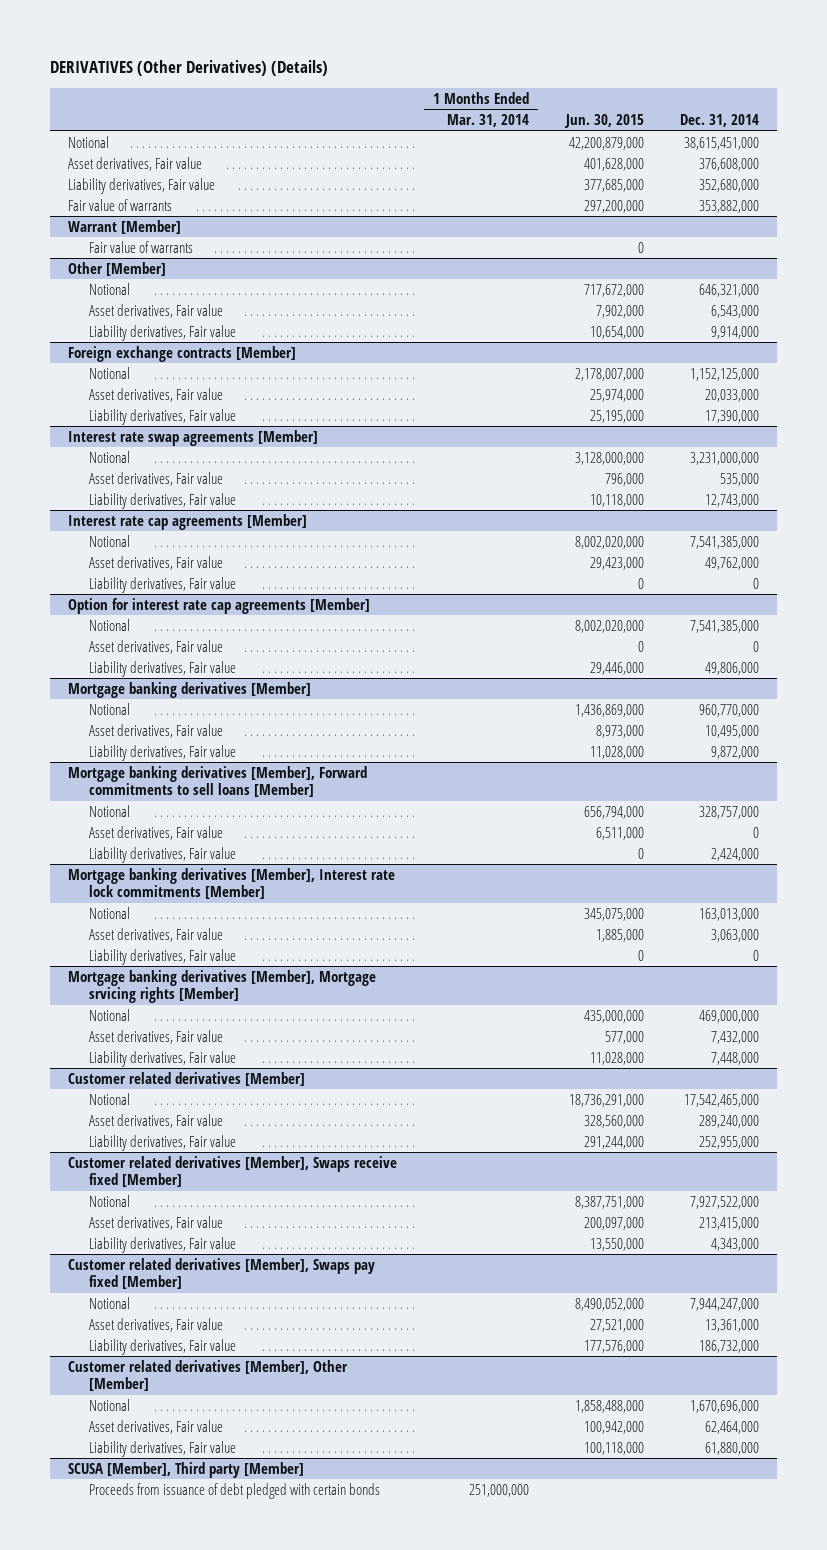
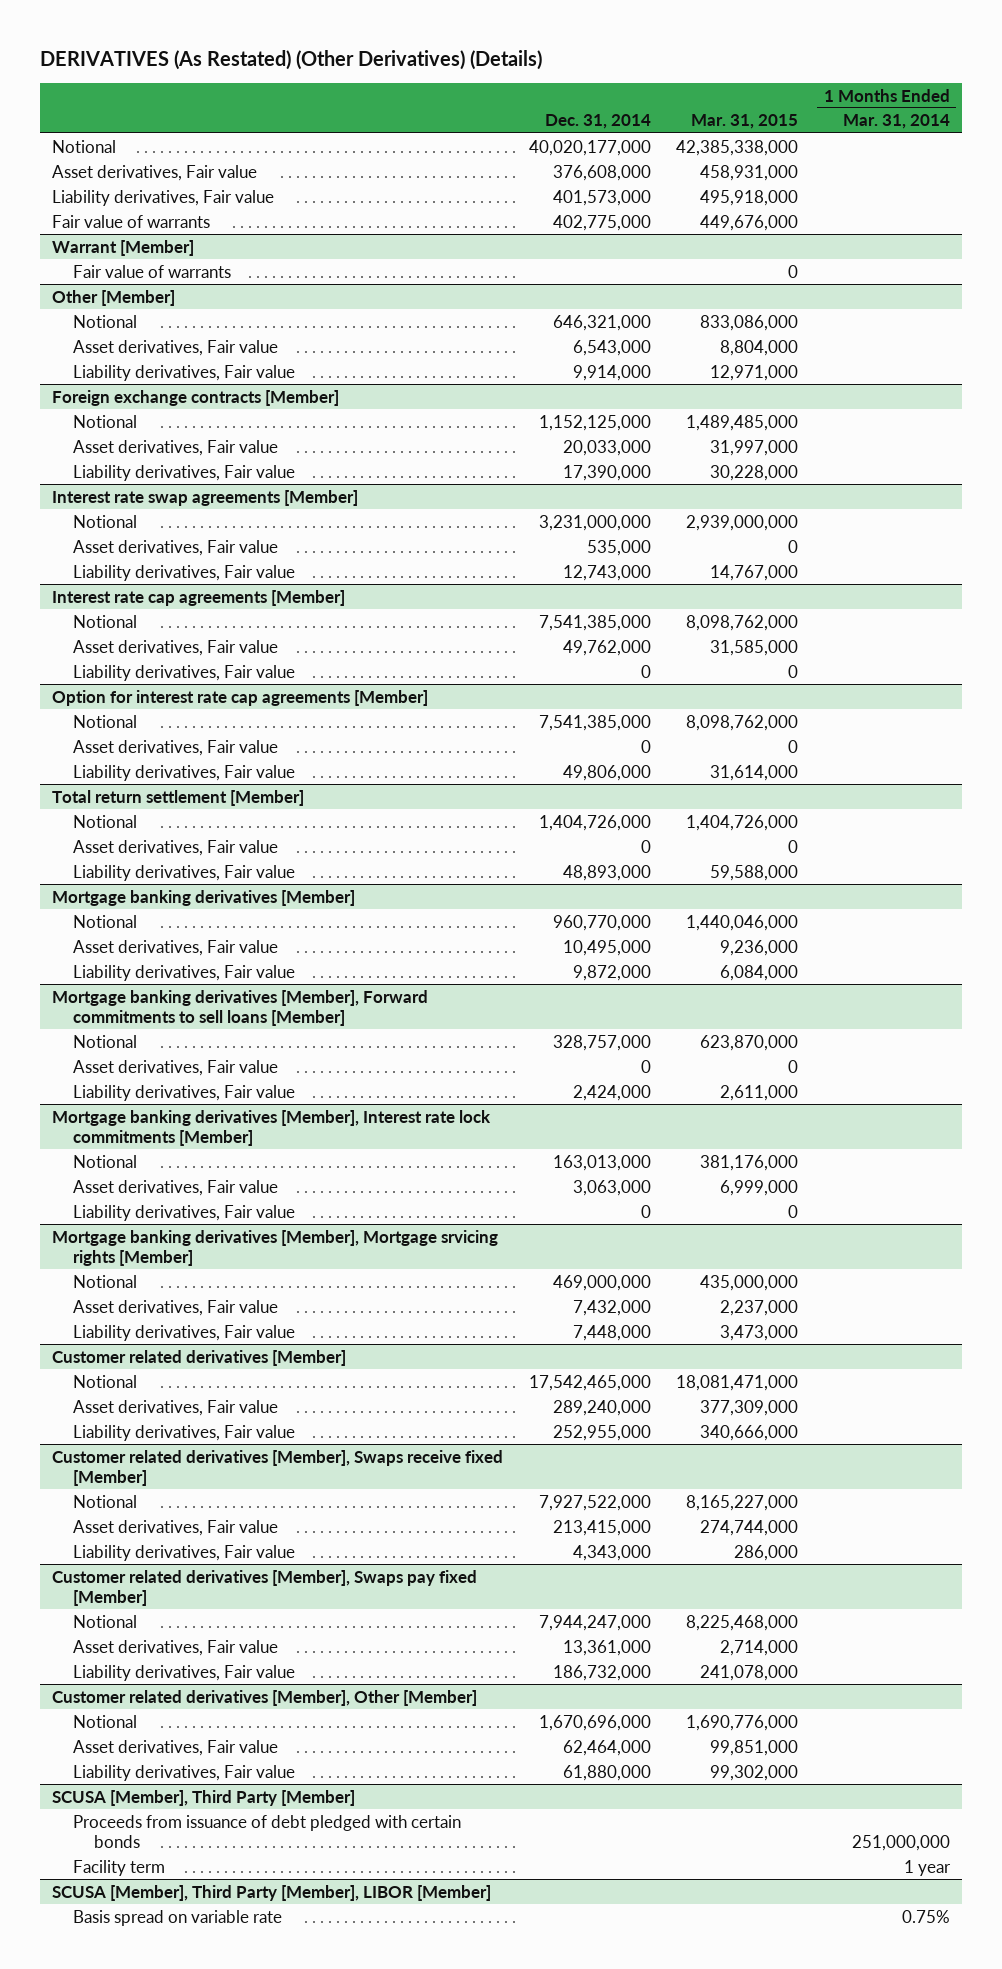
[50,60,329,77] DERIVATIVES (Other Derivatives) (Details) -> [39,49,542,70] DERIVATIVES (As Restated) (Other Derivatives) (Details)
[563,114,644,129] Jun. 30, 2015 -> none
none -> [691,114,799,130] Mar. 31, 2015
[683,136,759,150] 38,615,451,000 -> [528,139,651,156] 40,020,177,000
[698,178,759,192] 352,680,000 -> [552,189,651,206] 401,573,000
[698,199,759,213] 353,882,000 -> [552,214,651,231] 402,775,000
none -> [52,789,305,806] Total return settlement [Member]
none -> [72,814,137,828] Notional
none -> [72,839,278,856] Asset derivatives, Fair value
none -> [72,864,295,881] Liability derivatives, Fair value
[68,1461,305,1478] SCUSA [Member], Third party [Member] -> [52,1789,356,1806] SCUSA [Member], Third Party [Member]
none -> [72,1859,165,1876] Facility term
none -> [52,1884,492,1901] SCUSA [Member], Third Party [Member], LIBOR [Member]
none -> [72,1909,282,1926] Basis spread on variable rate

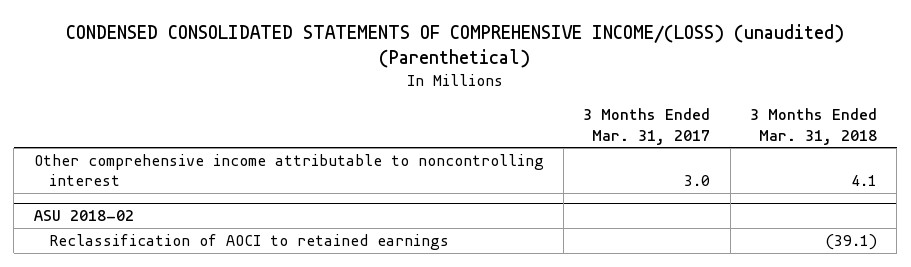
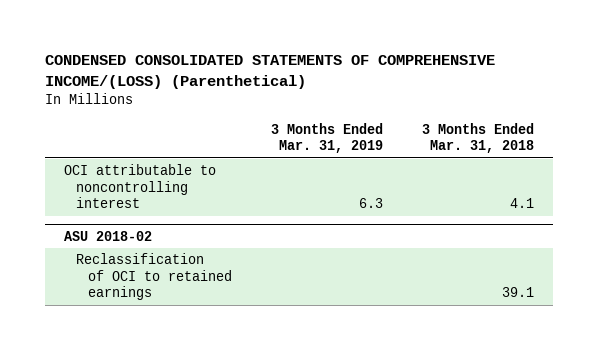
[66,24,845,69] CONDENSED CONSOLIDATED STATEMENTS OF COMPREHENSIVE INCOME/(LOSS) (unaudited) (Parenthetical) -> [44,55,495,90] CONDENSED CONSOLIDATED STATEMENTS OF COMPREHENSIVE INCOME/(LOSS) (Parenthetical)
[583,108,711,145] 3 Months Ended Mar. 31, 2017 -> none
none -> [270,123,383,154] 3 Months Ended Mar. 31, 2019
[33,154,544,187] Other comprehensive income attributable to noncontrolling interest -> [63,164,216,208] OCI attributable to noncontrolling interest
[49,234,450,251] Reclassification of AOCI to retained earnings -> [76,253,233,300] Reclassification of OCI to retained earnings
[824,234,877,251] (39.1) -> [501,286,534,297] 39.1

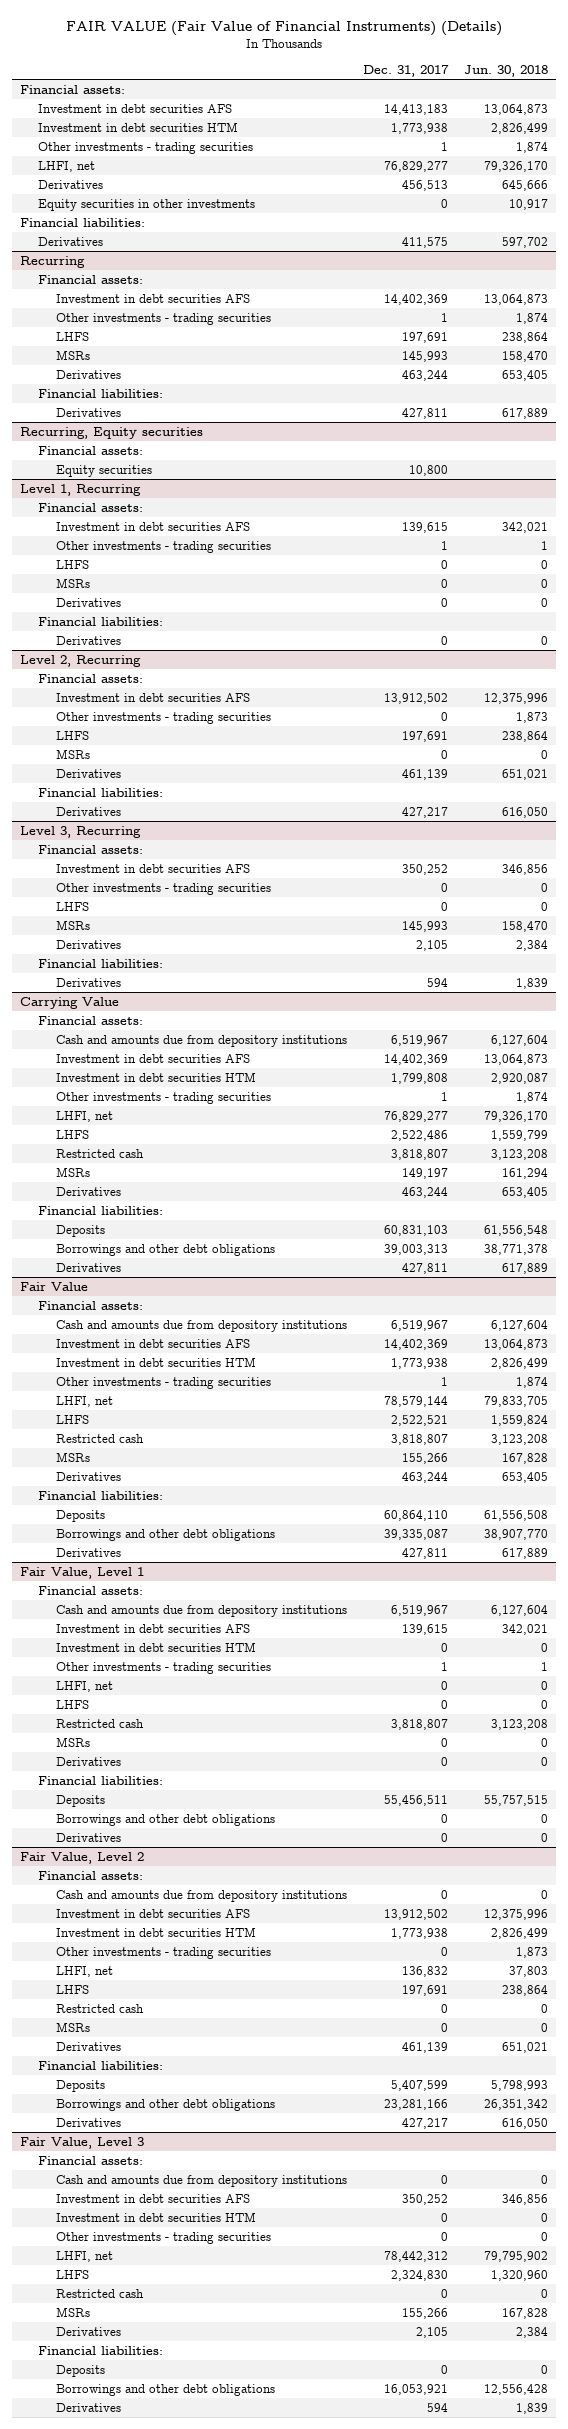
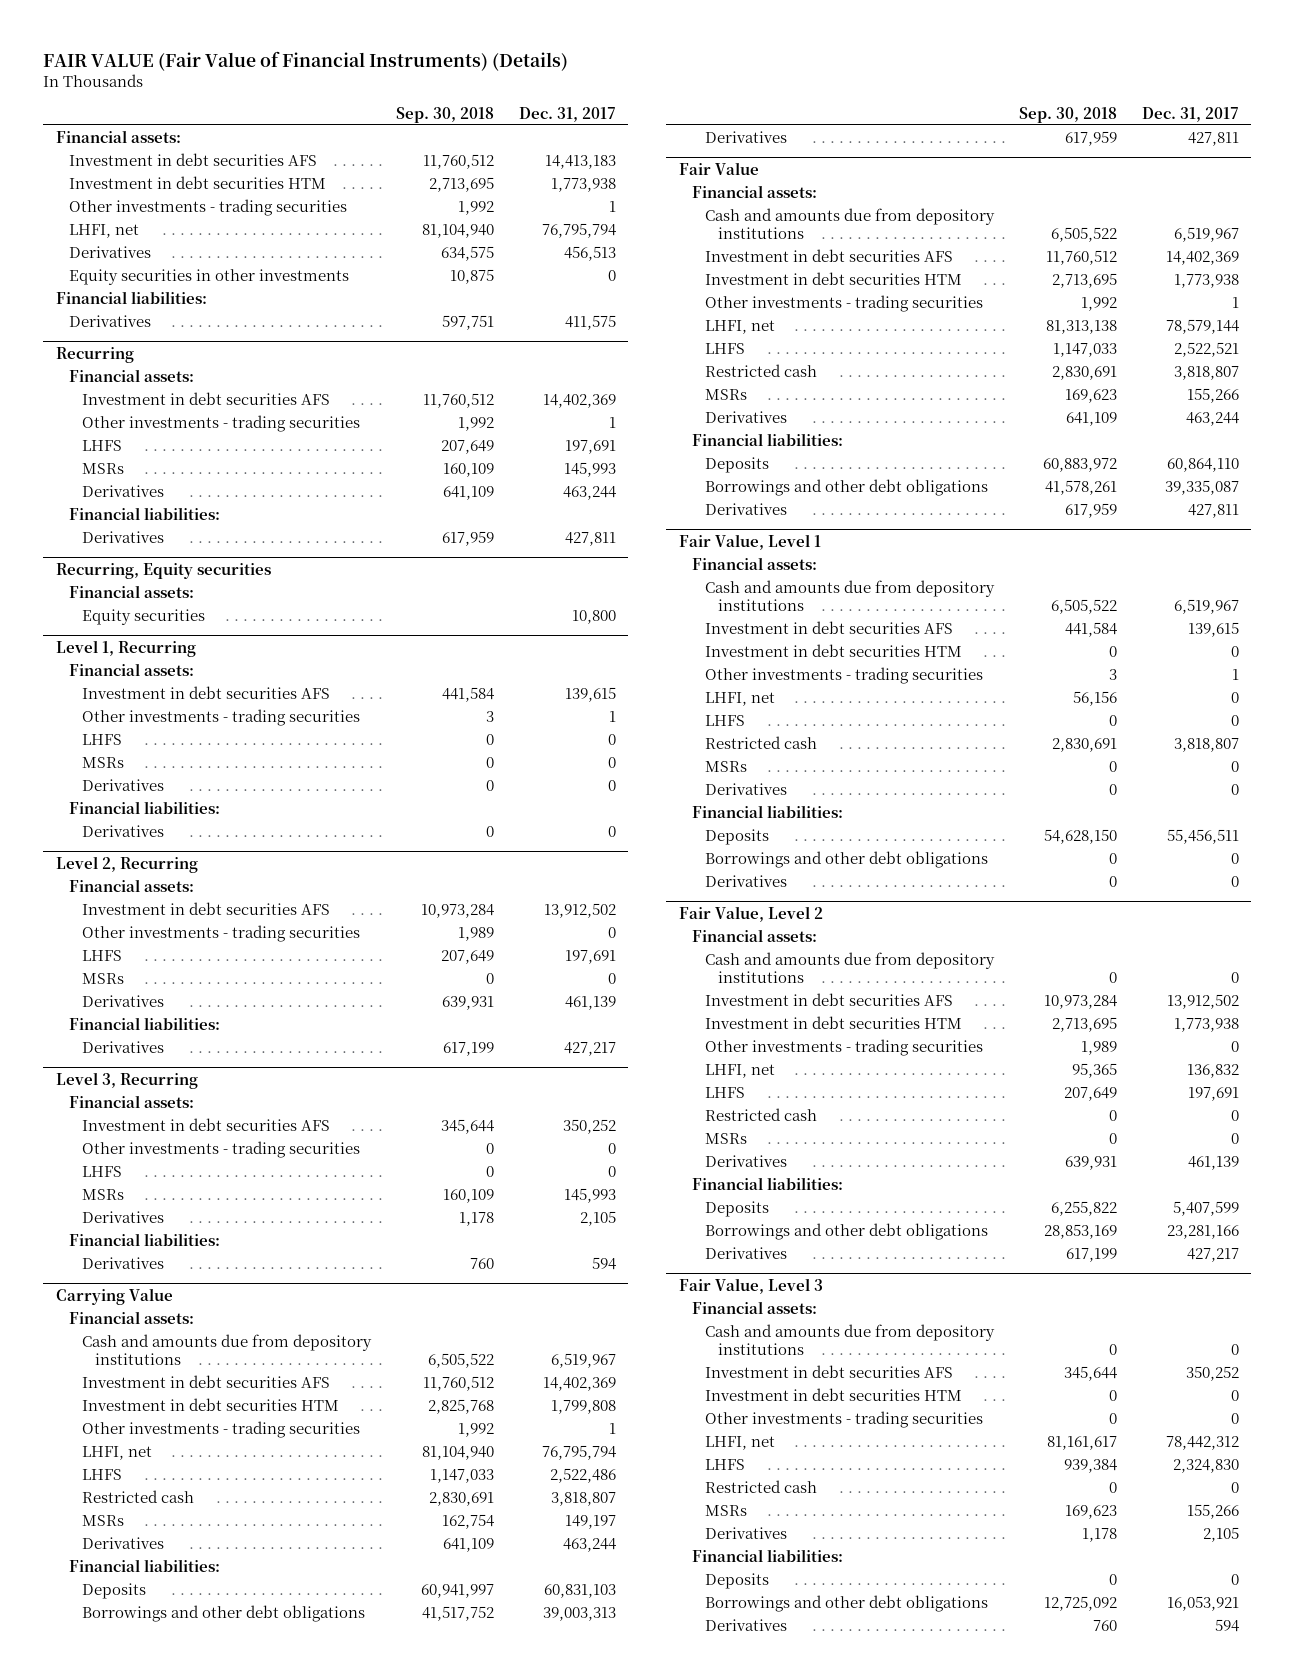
[464,64,549,77] Jun. 30, 2018 -> none
none -> [395,106,494,123] Sep. 30, 2018
[384,160,449,172] 76,829,277 -> [541,222,616,238] 76,795,794
[384,1110,449,1122] 76,829,277 -> [541,1444,616,1460] 76,795,794

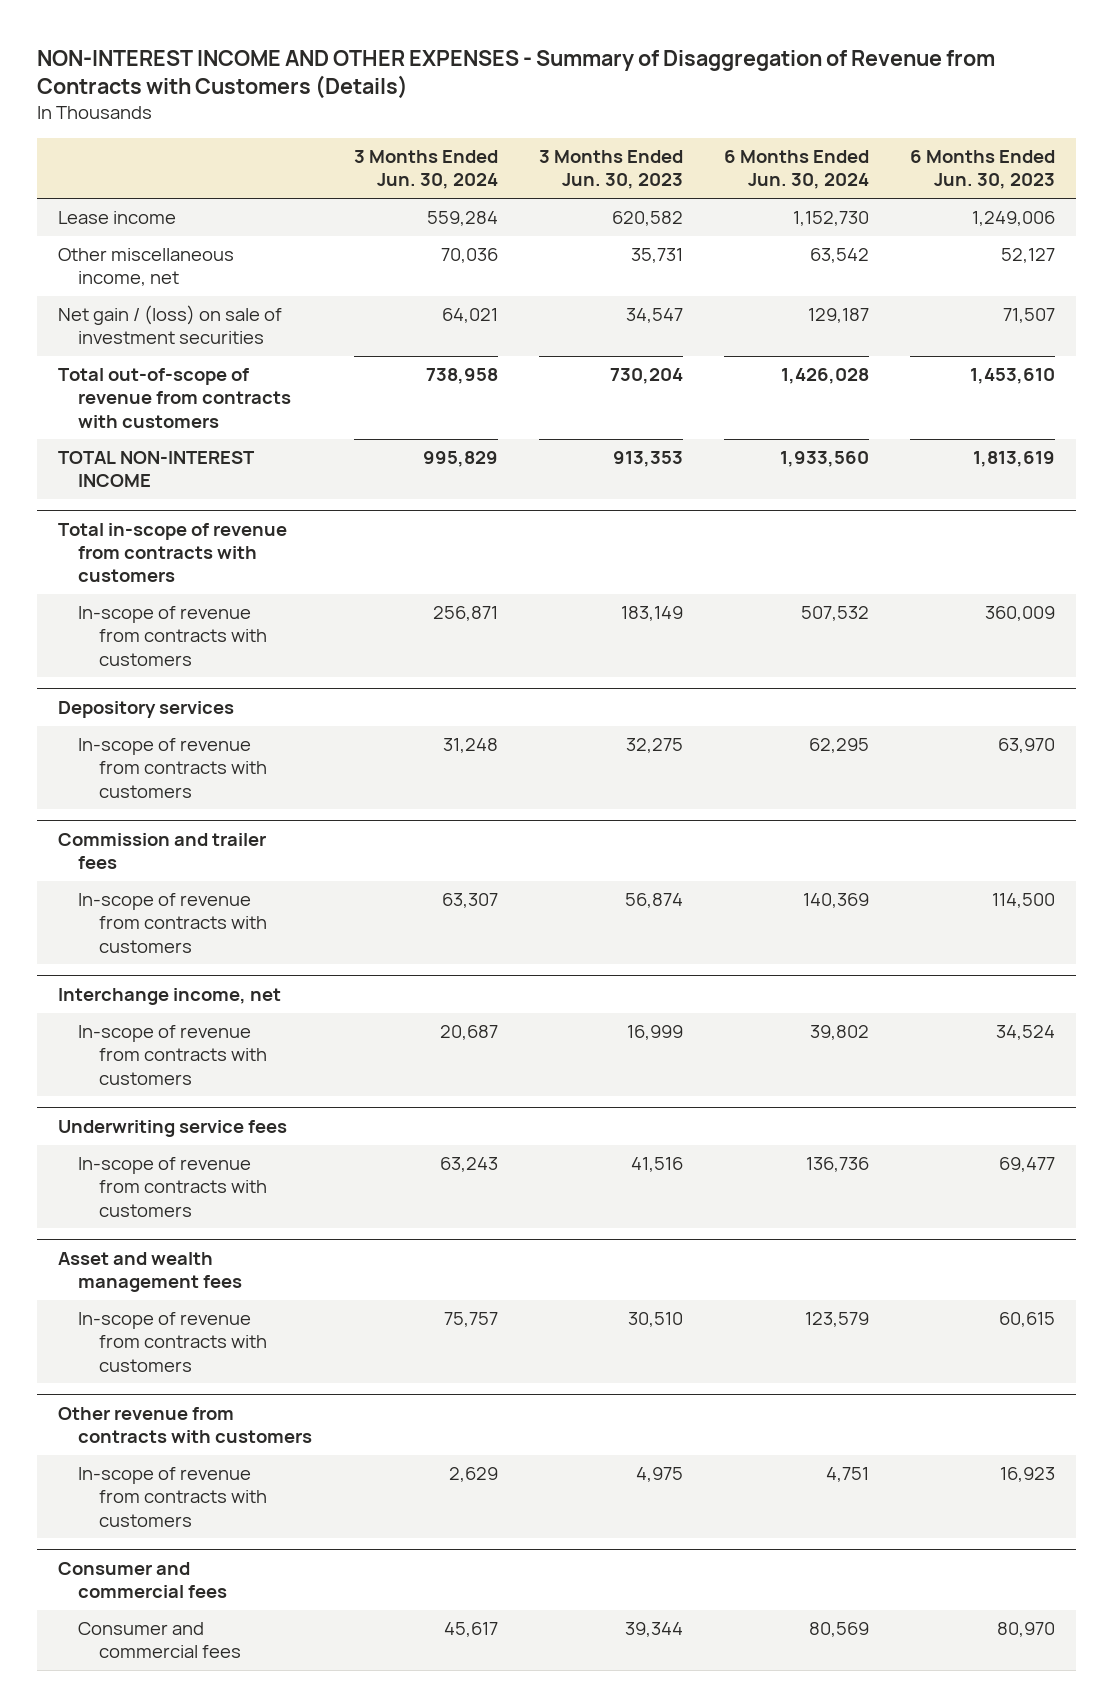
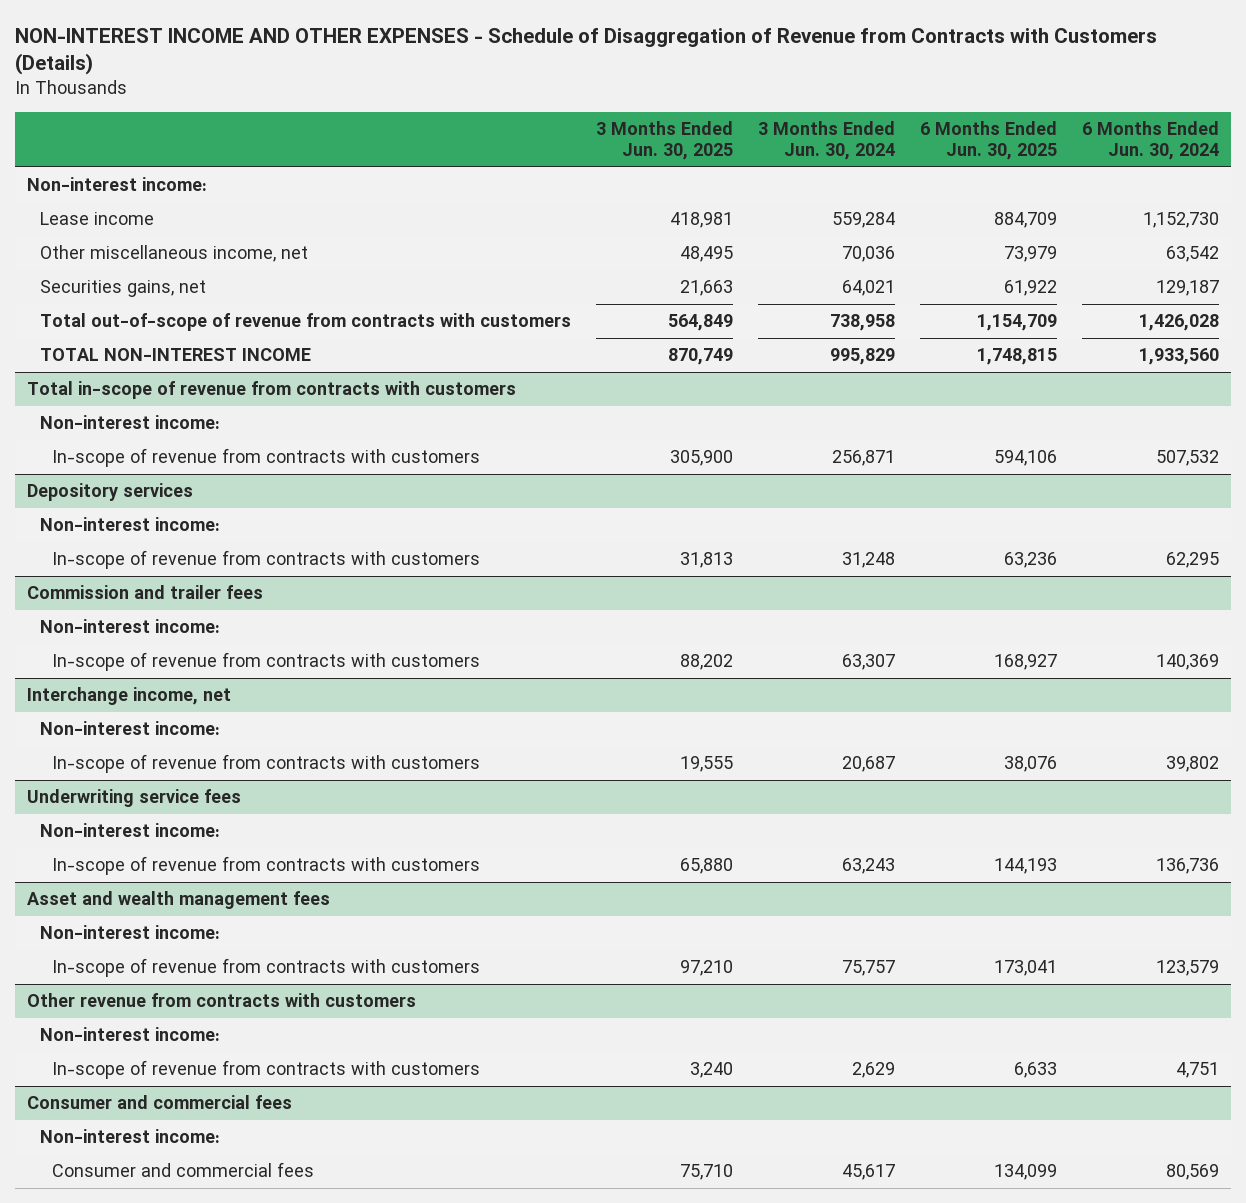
[37,49,996,100] NON-INTEREST INCOME AND OTHER EXPENSES - Summary of Disaggregation of Revenue from Contracts with Customers (Details) -> [14,27,1157,76] NON-INTEREST INCOME AND OTHER EXPENSES - Schedule of Disaggregation of Revenue from Contracts with Customers (Details)
[538,150,683,190] 3 Months Ended Jun. 30, 2023 -> none
[910,150,1056,190] 6 Months Ended Jun. 30, 2023 -> none
none -> [595,121,733,161] 3 Months Ended Jun. 30, 2025
none -> [919,121,1057,161] 6 Months Ended Jun. 30, 2025
none -> [27,177,208,192] Non-interest income:
[57,305,282,345] Net gain / (loss) on sale of investment securities -> [39,280,206,298] Securities gains, net
none -> [39,415,220,430] Non-interest income:
none -> [39,517,220,532] Non-interest income:
none -> [39,619,220,634] Non-interest income:
none -> [39,721,220,736] Non-interest income:
none -> [39,823,220,838] Non-interest income:
none -> [39,925,220,940] Non-interest income:
none -> [39,1027,220,1042] Non-interest income:
none -> [39,1129,220,1144] Non-interest income:

